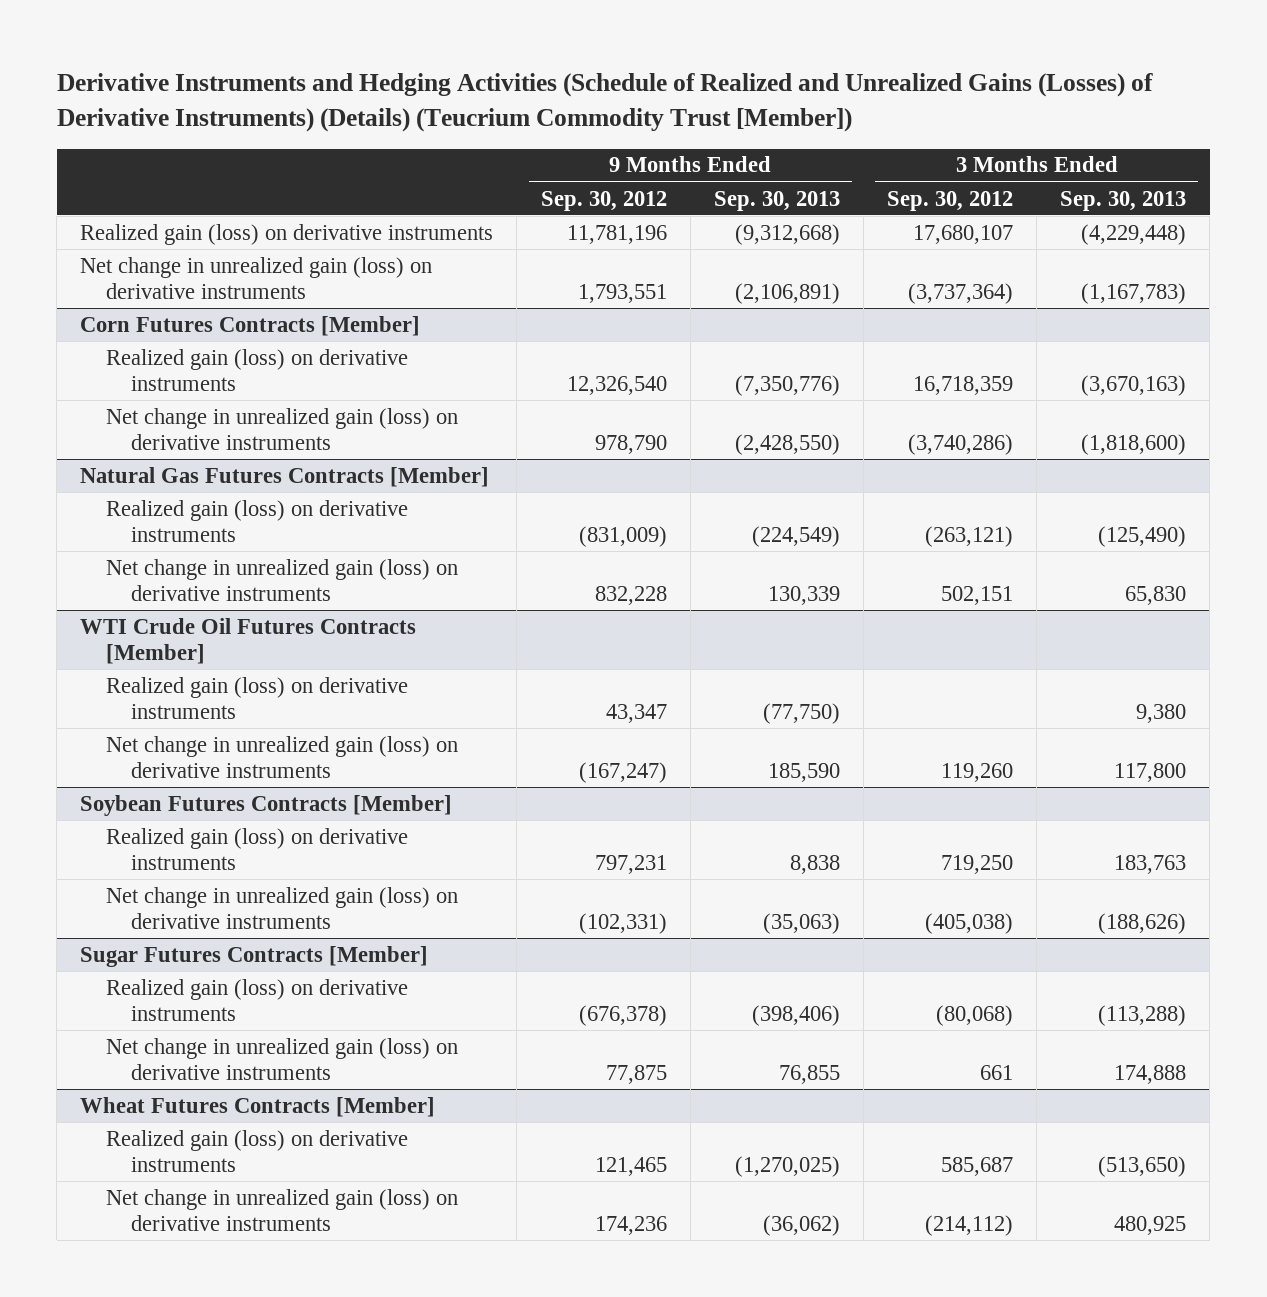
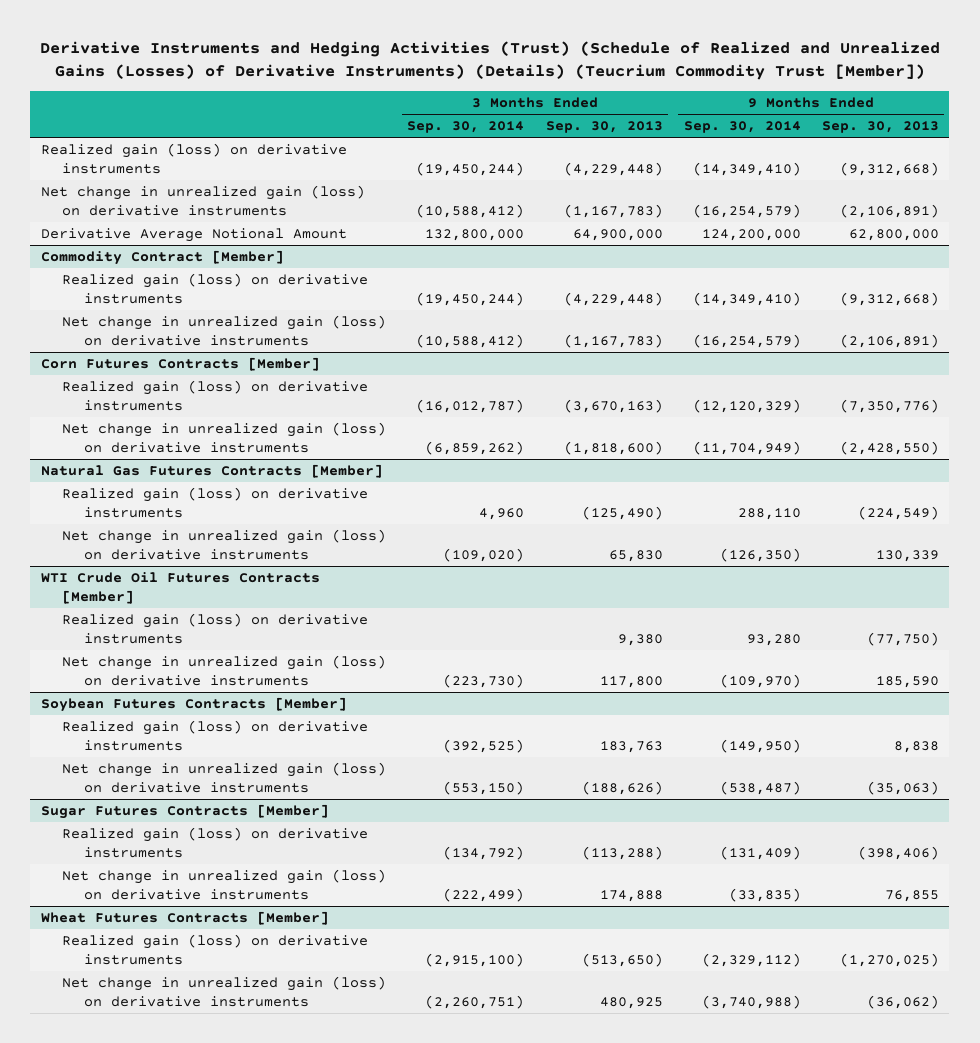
[56,73,1153,133] Derivative Instruments and Hedging Activities (Schedule of Realized and Unrealized Gains (Losses) of Derivative Instruments) (Details) (Teucrium Commodity Trust [Member]) -> [39,41,940,81] Derivative Instruments and Hedging Activities (Trust) (Schedule of Realized and Unrealized Gains (Losses) of Derivative Instruments) (Details) (Teucrium Commodity Trust [Member])
[540,190,667,211] Sep. 30, 2012 -> none
[886,190,1013,211] Sep. 30, 2012 -> none
none -> [407,121,525,134] Sep. 30, 2014
none -> [683,121,801,134] Sep. 30, 2014
none -> [40,227,347,242] Derivative Average Notional Amount
none -> [40,249,284,265] Commodity Contract [Member]
none -> [62,272,369,304] Realized gain (loss) on derivative instruments
none -> [62,314,387,346] Net change in unrealized gain (loss) on derivative instruments

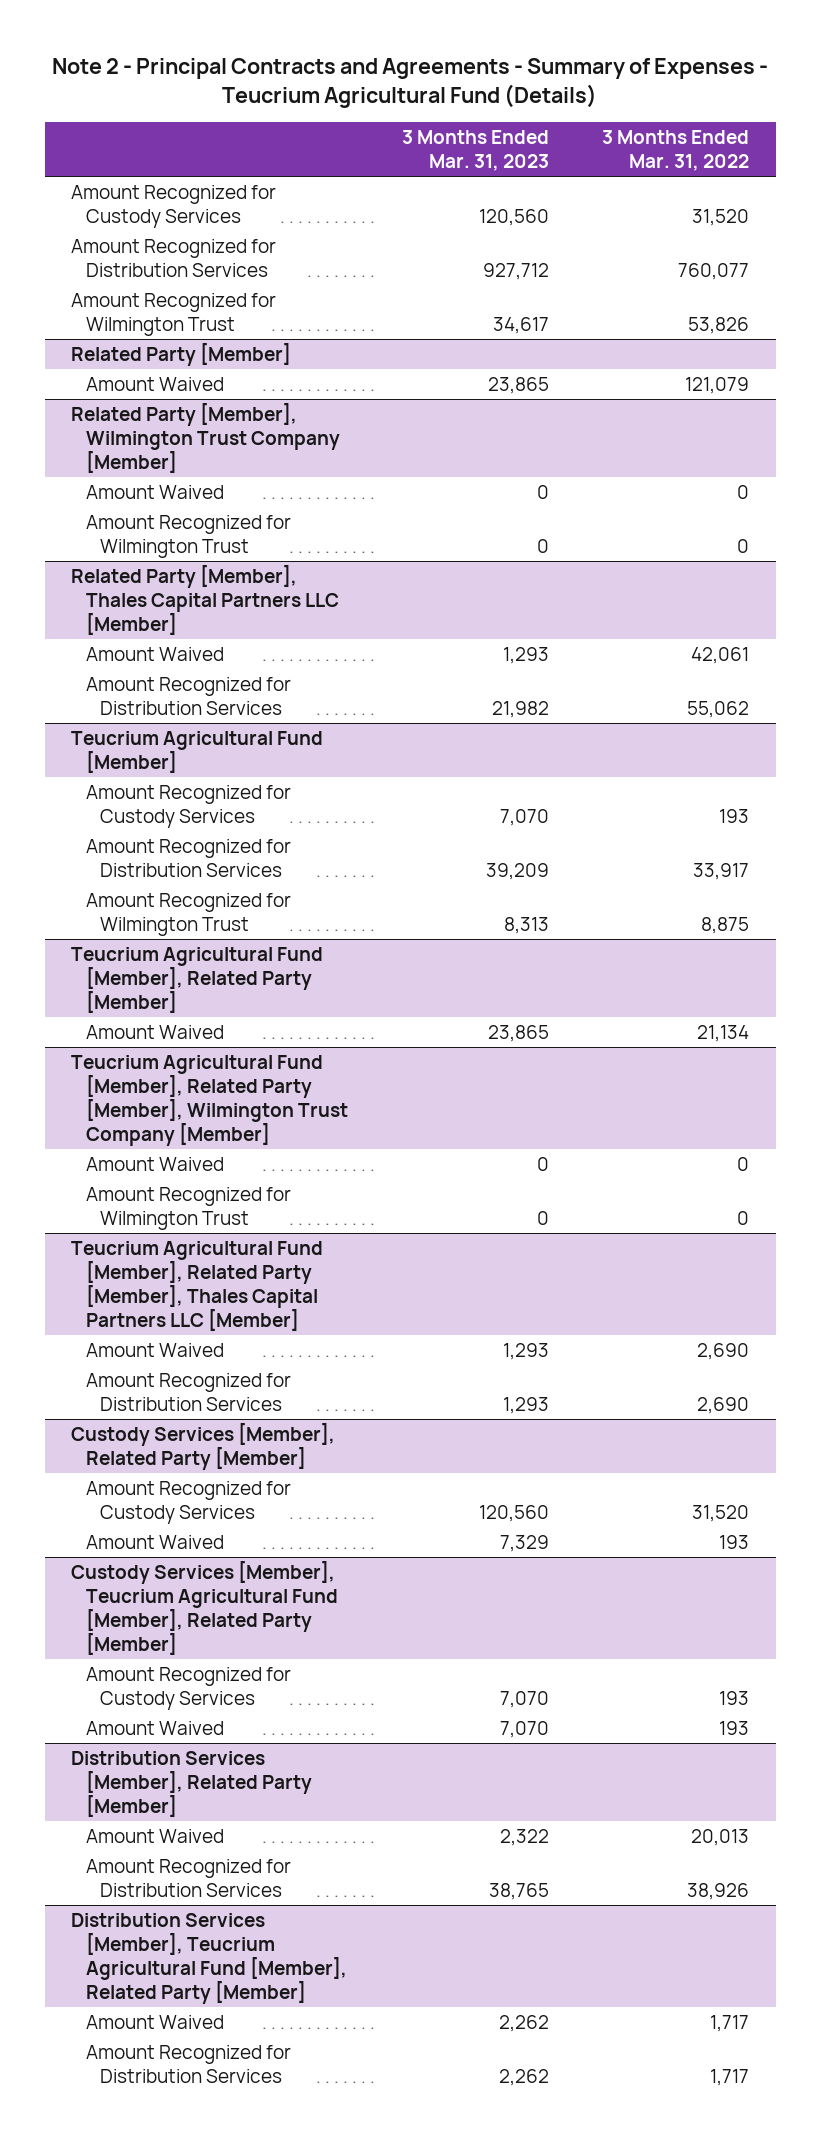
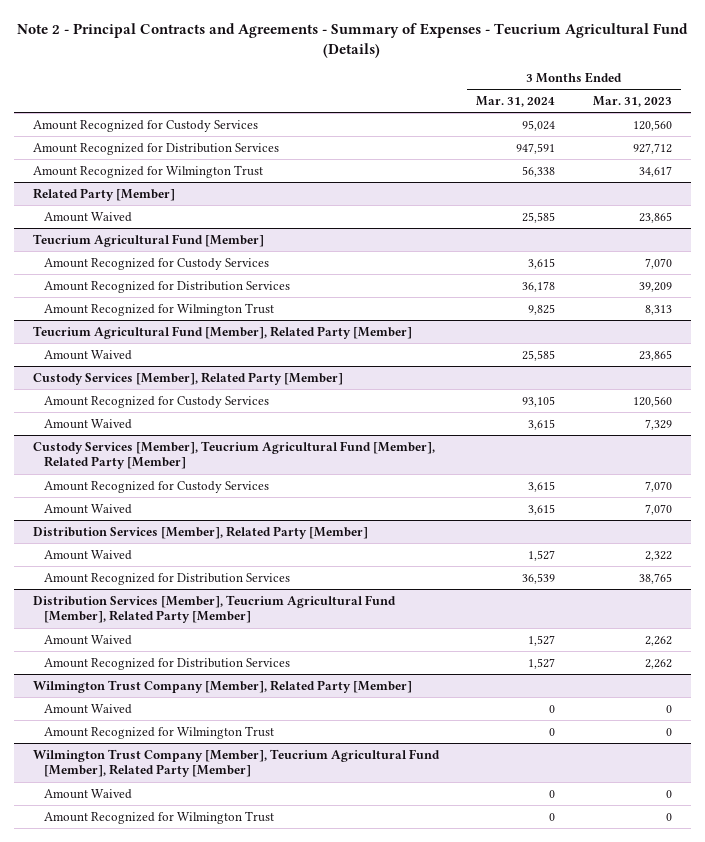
[602,130,750,172] 3 Months Ended Mar. 31, 2022 -> none
none -> [476,95,556,107] Mar. 31, 2024
[71,402,340,474] Related Party [Member], Wilmington Trust Company [Member] -> none
[85,484,224,499] Amount Waived -> none
[85,514,291,559] Amount Recognized for Wilmington Trust -> none
[71,564,339,636] Related Party [Member], Thales Capital Partners LLC [Member] -> none
[85,646,224,661] Amount Waived -> none
[85,676,291,716] Amount Recognized for Distribution Services -> none
[71,1054,348,1147] Teucrium Agricultural Fund [Member], Related Party [Member], Wilmington Trust Company [Member] -> none
[85,1156,224,1171] Amount Waived -> none
[85,1186,291,1231] Amount Recognized for Wilmington Trust -> none
[71,1240,324,1332] Teucrium Agricultural Fund [Member], Related Party [Member], Thales Capital Partners LLC [Member] -> none
[85,1342,224,1357] Amount Waived -> none
[85,1372,291,1412] Amount Recognized for Distribution Services -> none
none -> [32,679,412,693] Wilmington Trust Company [Member], Related Party [Member]
none -> [44,703,133,714] Amount Waived
none -> [44,725,275,739] Amount Recognized for Wilmington Trust
none -> [32,748,440,778] Wilmington Trust Company [Member], Teucrium Agricultural Fund [Member], Related Party [Member]
none -> [44,788,133,799] Amount Waived
none -> [44,810,275,824] Amount Recognized for Wilmington Trust

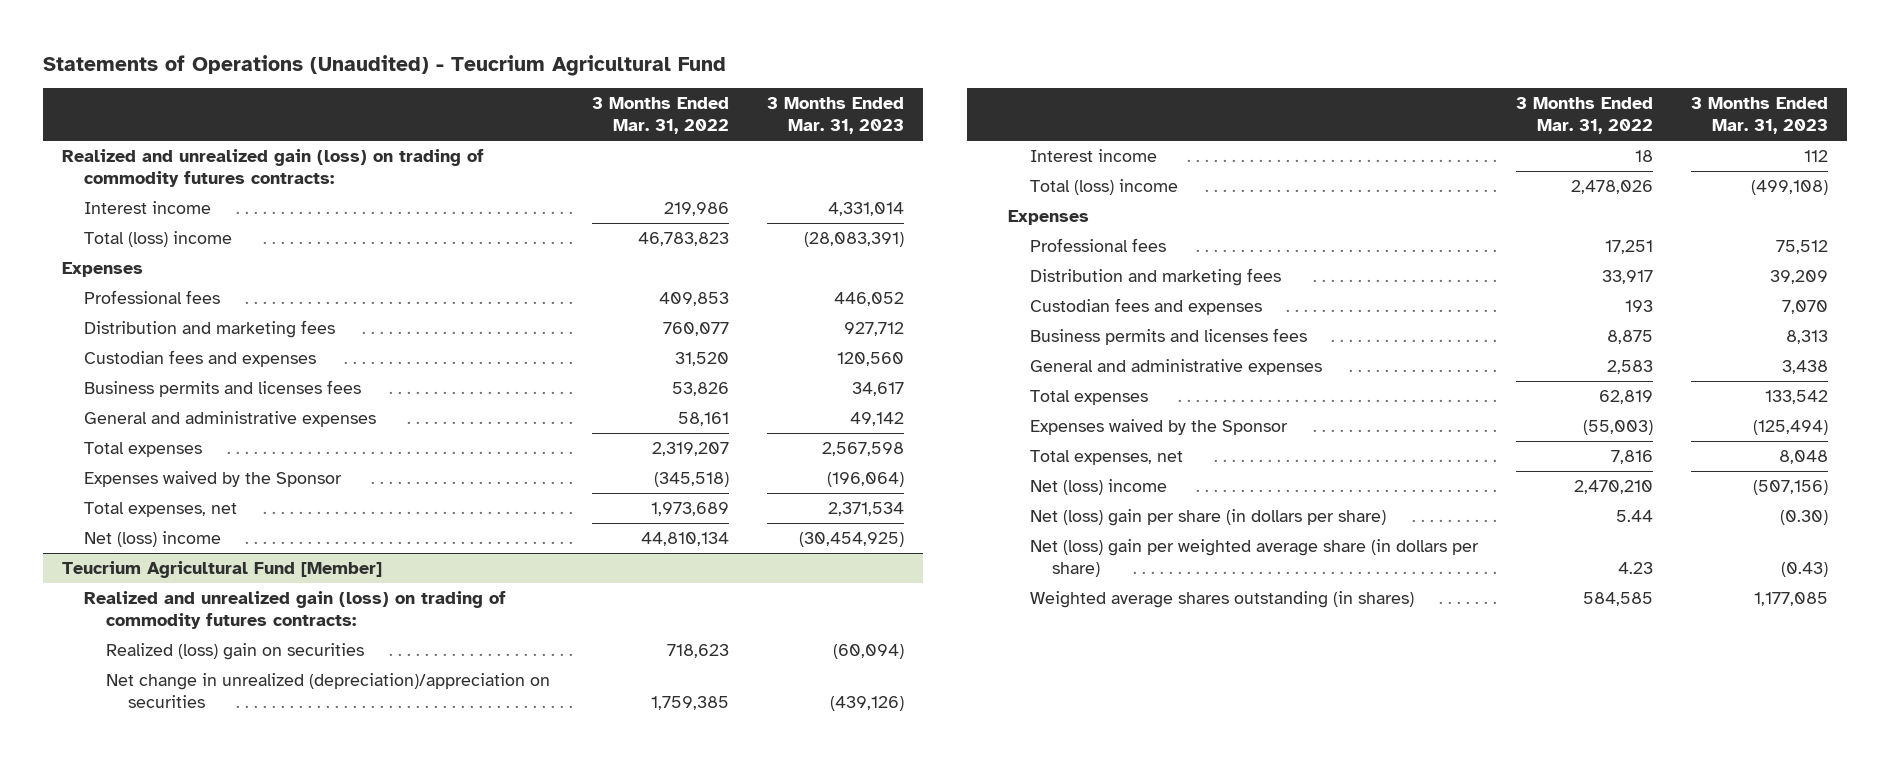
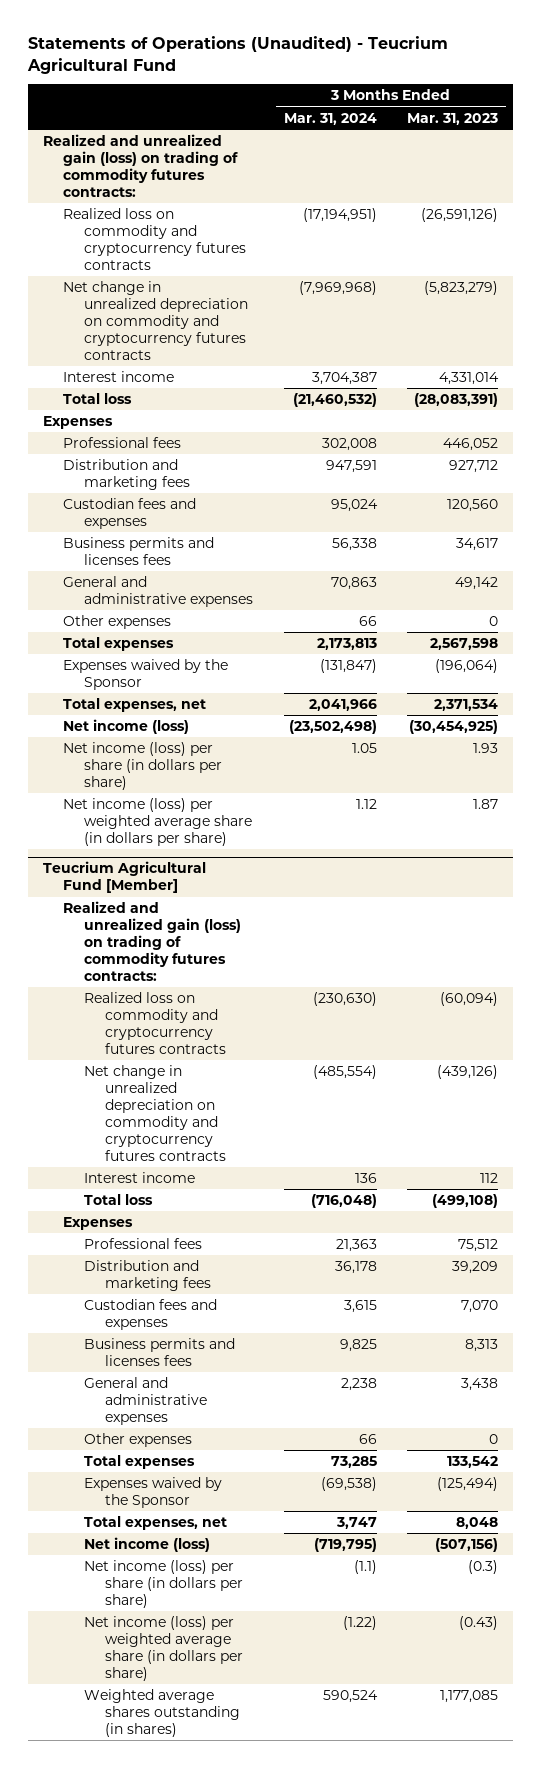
[591,97,729,135] 3 Months Ended Mar. 31, 2022 -> none
none -> [283,112,377,125] Mar. 31, 2024
none -> [63,207,247,270] Realized loss on commodity and cryptocurrency futures contracts
none -> [63,280,249,360] Net change in unrealized depreciation on commodity and cryptocurrency futures contracts
[84,231,233,248] Total (loss) income -> [63,392,133,404] Total loss
none -> [63,614,172,629] Other expenses
[84,531,222,548] Net (loss) income -> [63,718,190,734] Net income (loss)
none -> [63,741,223,790] Net income (loss) per share (in dollars per share)
none -> [63,797,253,846] Net income (loss) per weighted average share (in dollars per share)
[106,643,365,661] Realized (loss) gain on securities -> [84,991,226,1054] Realized loss on commodity and cryptocurrency futures contracts
[106,673,551,708] Net change in unrealized (depreciation)/appreciation on securities -> [84,1064,226,1161] Net change in unrealized depreciation on commodity and cryptocurrency futures contracts
[1030,179,1179,196] Total (loss) income -> [84,1193,154,1205] Total loss
none -> [84,1432,193,1447] Other expenses
[1030,479,1168,496] Net (loss) income -> [84,1536,211,1552] Net income (loss)
[1030,509,1387,527] Net (loss) gain per share (in dollars per share) -> [84,1559,243,1608] Net income (loss) per share (in dollars per share)
[1779,510,1828,526] (0.30) -> [468,1559,499,1574] (0.3)
[1030,539,1480,577] Net (loss) gain per weighted average share (in dollars per share) -> [84,1615,243,1681] Net income (loss) per weighted average share (in dollars per share)

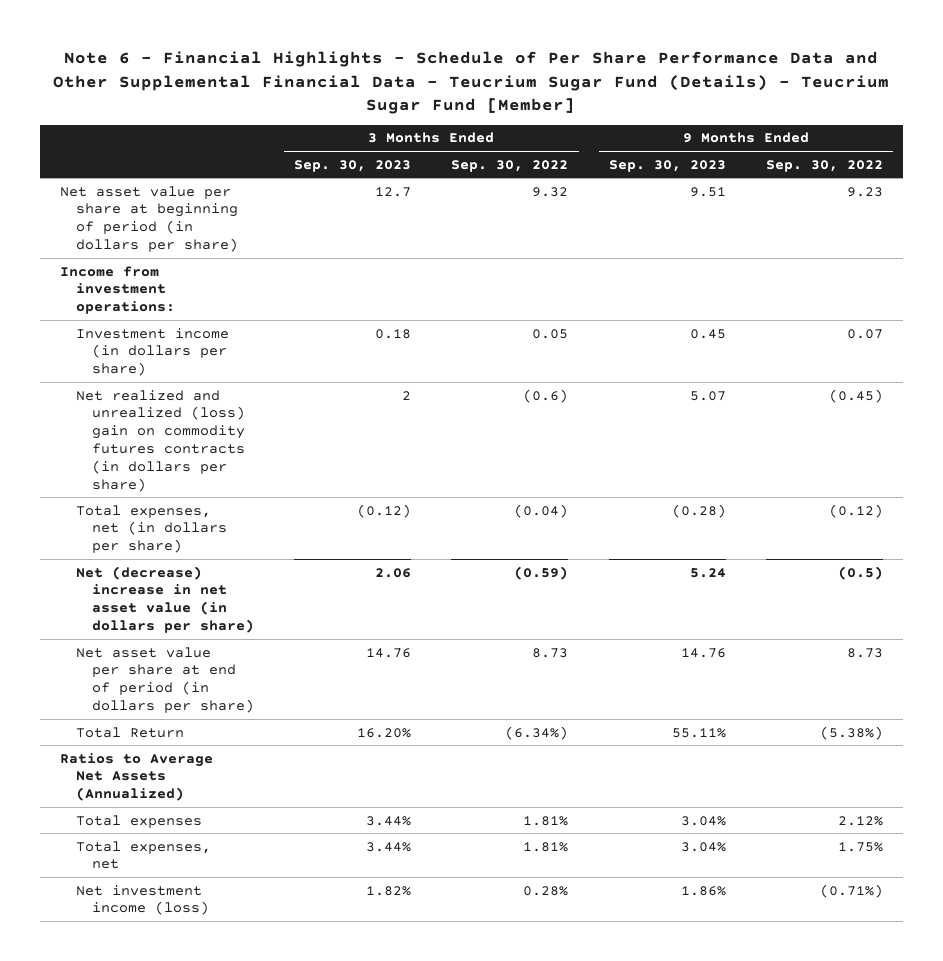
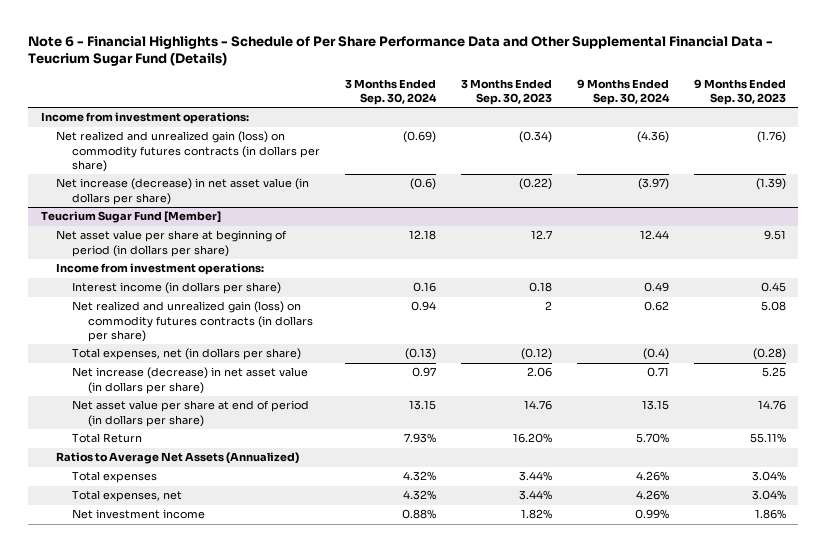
[53,51,890,114] Note 6 - Financial Highlights - Schedule of Per Share Performance Data and Other Supplemental Financial Data - Teucrium Sugar Fund (Details) - Teucrium Sugar Fund [Member] -> [28,35,774,67] Note 6 - Financial Highlights - Schedule of Per Share Performance Data and Other Supplemental Financial Data - Teucrium Sugar Fund (Details)
[451,159,569,172] Sep. 30, 2022 -> none
[765,159,883,172] Sep. 30, 2022 -> none
none -> [345,78,438,106] 3 Months Ended Sep. 30, 2024
none -> [576,78,670,106] 9 Months Ended Sep. 30, 2024
none -> [40,112,249,125] Income from investment operations:
none -> [56,131,321,173] Net realized and unrealized gain (loss) on commodity futures contracts (in dollars per share)
none -> [56,178,310,205] Net increase (decrease) in net asset value (in dollars per share)
none -> [40,211,221,224] Teucrium Sugar Fund [Member]
[76,327,230,377] Investment income (in dollars per share) -> [72,282,282,295] Interest income (in dollars per share)
[76,389,246,492] Net realized and unrealized (loss) gain on commodity futures contracts (in dollars per share) -> [72,301,313,343] Net realized and unrealized gain (loss) on commodity futures contracts (in dollars per share)
[689,390,726,401] 5.07 -> [760,301,786,312] 5.08
[76,565,255,634] Net (decrease) increase in net asset value (in dollars per share) -> [72,367,309,394] Net increase (decrease) in net asset value (in dollars per share)
[689,567,726,578] 5.24 -> [761,367,786,378] 5.25
[76,884,210,916] Net investment income (loss) -> [72,509,206,520] Net investment income

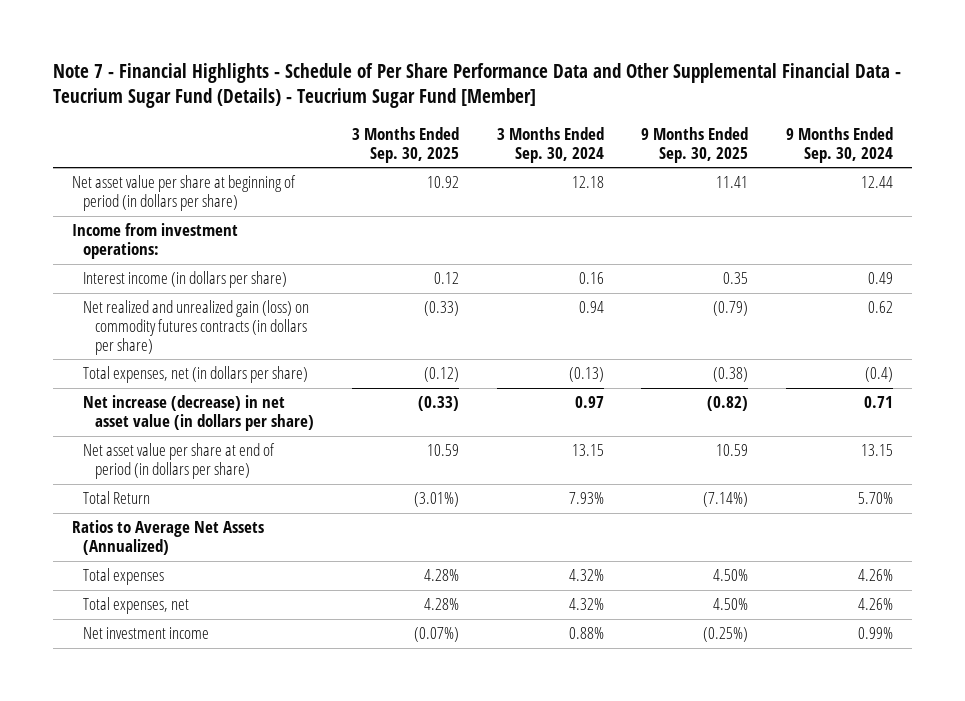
[28,35,774,67] Note 6 - Financial Highlights - Schedule of Per Share Performance Data and Other Supplemental Financial Data - Teucrium Sugar Fund (Details) -> [52,63,901,109] Note 7 - Financial Highlights - Schedule of Per Share Performance Data and Other Supplemental Financial Data - Teucrium Sugar Fund (Details) - Teucrium Sugar Fund [Member]
[461,78,553,106] 3 Months Ended Sep. 30, 2023 -> none
[693,78,786,106] 9 Months Ended Sep. 30, 2023 -> none
none -> [351,126,459,163] 3 Months Ended Sep. 30, 2025
none -> [641,126,749,163] 9 Months Ended Sep. 30, 2025
[40,112,249,125] Income from investment operations: -> none
[56,131,321,173] Net realized and unrealized gain (loss) on commodity futures contracts (in dollars per share) -> none
[56,178,310,205] Net increase (decrease) in net asset value (in dollars per share) -> none
[40,211,221,224] Teucrium Sugar Fund [Member] -> none

